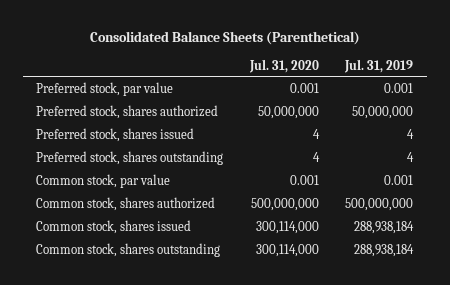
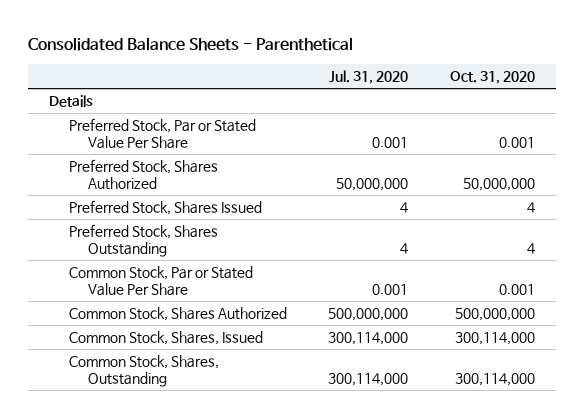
[89,30,360,45] Consolidated Balance Sheets (Parenthetical) -> [28,36,354,51] Consolidated Balance Sheets - Parenthetical
[344,58,414,73] Jul. 31, 2019 -> none
none -> [450,71,536,85] Oct. 31, 2020
none -> [48,95,93,108] Details
[36,82,174,97] Preferred stock, par value -> [68,118,256,149] Preferred Stock, Par or Stated Value Per Share
[36,105,219,120] Preferred stock, shares authorized -> [68,159,218,190] Preferred Stock, Shares Authorized
[36,128,195,143] Preferred stock, shares issued -> [68,200,262,216] Preferred Stock, Shares Issued
[36,151,224,166] Preferred stock, shares outstanding -> [68,224,218,257] Preferred Stock, Shares Outstanding
[36,174,171,189] Common stock, par value -> [68,266,253,296] Common Stock, Par or Stated Value Per Share
[36,197,216,212] Common stock, shares authorized -> [68,307,287,322] Common Stock, Shares Authorized
[36,220,192,235] Common stock, shares issued -> [68,331,263,346] Common Stock, Shares, Issued
[36,243,221,258] Common stock, shares outstanding -> [68,355,219,387] Common Stock, Shares, Outstanding

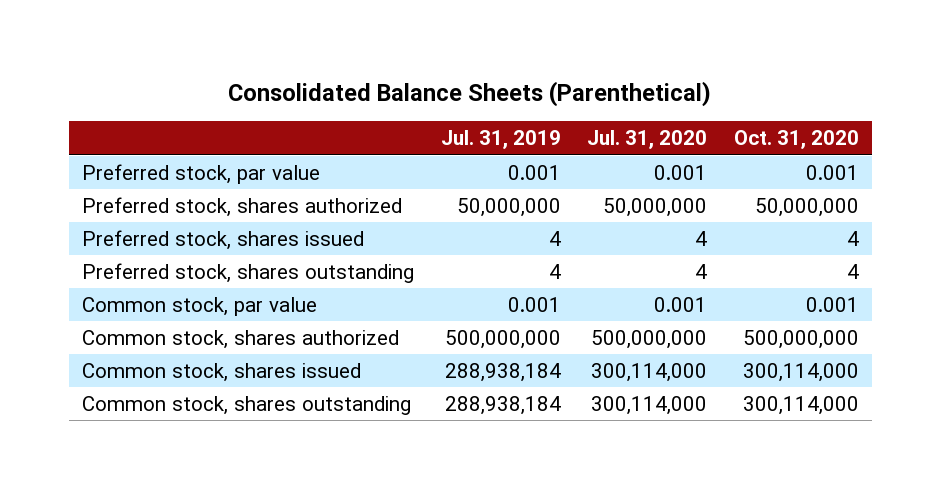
[28,36,354,51] Consolidated Balance Sheets - Parenthetical -> [228,80,712,107] Consolidated Balance Sheets (Parenthetical)
none -> [440,130,561,150] Jul. 31, 2019
[48,95,93,108] Details -> none
[68,118,256,149] Preferred Stock, Par or Stated Value Per Share -> [82,163,321,184] Preferred stock, par value
[68,159,218,190] Preferred Stock, Shares Authorized -> [82,196,403,217] Preferred stock, shares authorized
[68,200,262,216] Preferred Stock, Shares Issued -> [82,229,365,250] Preferred stock, shares issued
[68,224,218,257] Preferred Stock, Shares Outstanding -> [82,262,415,283] Preferred stock, shares outstanding
[68,266,253,296] Common Stock, Par or Stated Value Per Share -> [82,296,318,316] Common stock, par value
[68,307,287,322] Common Stock, Shares Authorized -> [82,329,400,349] Common stock, shares authorized
[68,331,263,346] Common Stock, Shares, Issued -> [82,362,362,382] Common stock, shares issued
[68,355,219,387] Common Stock, Shares, Outstanding -> [82,395,412,415] Common stock, shares outstanding

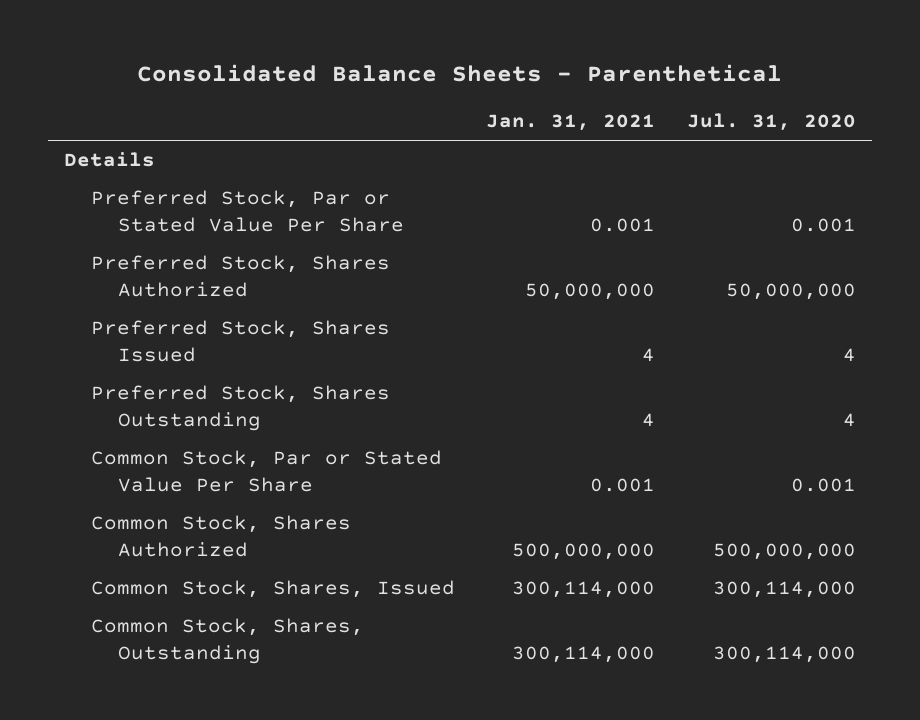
[228,80,712,107] Consolidated Balance Sheets (Parenthetical) -> [136,63,782,82] Consolidated Balance Sheets - Parenthetical
[440,130,561,150] Jul. 31, 2019 -> none
[733,130,859,150] Oct. 31, 2020 -> none
none -> [486,114,656,132] Jan. 31, 2021
none -> [63,152,155,168] Details
[82,163,321,184] Preferred stock, par value -> [90,190,404,233] Preferred Stock, Par or Stated Value Per Share
[82,196,403,217] Preferred stock, shares authorized -> [90,255,390,298] Preferred Stock, Shares Authorized
[82,229,365,250] Preferred stock, shares issued -> [90,320,390,363] Preferred Stock, Shares Issued
[82,262,415,283] Preferred stock, shares outstanding -> [90,385,390,432] Preferred Stock, Shares Outstanding
[82,296,318,316] Common stock, par value -> [90,450,442,493] Common Stock, Par or Stated Value Per Share
[82,329,400,349] Common stock, shares authorized -> [90,515,351,558] Common Stock, Shares Authorized
[82,362,362,382] Common stock, shares issued -> [90,580,455,599] Common Stock, Shares, Issued
[82,395,412,415] Common stock, shares outstanding -> [90,618,364,665] Common Stock, Shares, Outstanding

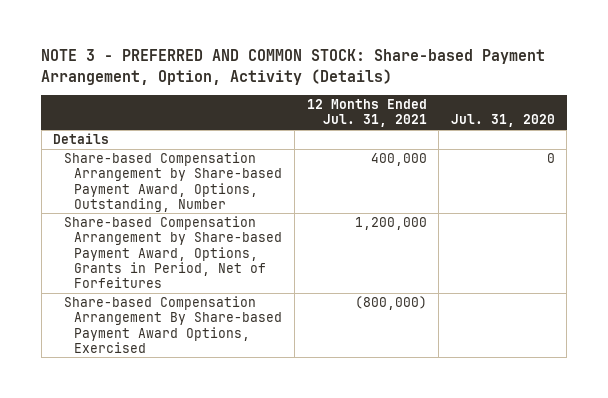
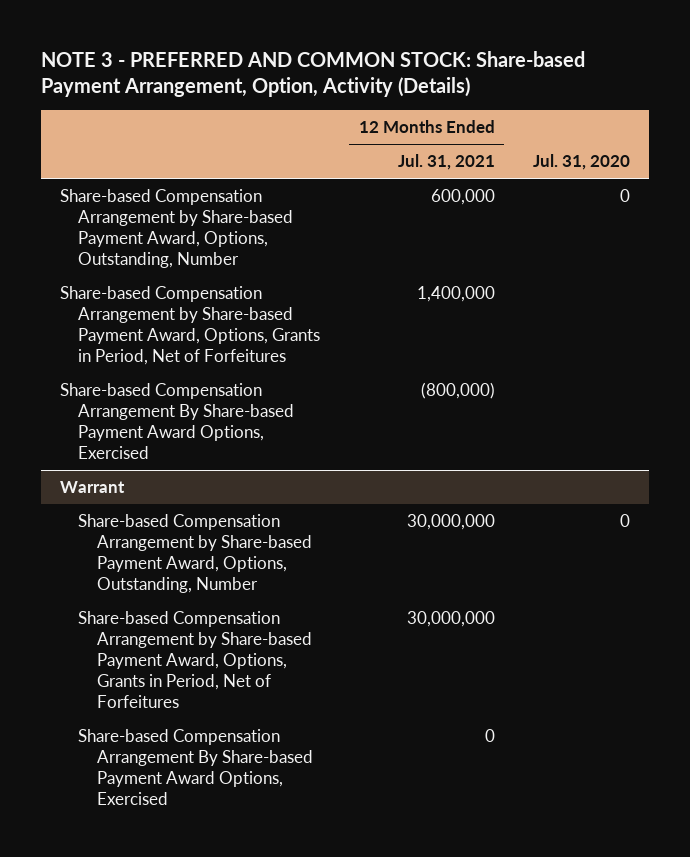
[53,133,110,145] Details -> none
[370,153,427,167] 400,000 -> [430,189,495,206] 600,000
[354,217,427,231] 1,200,000 -> [416,286,495,303] 1,400,000
none -> [59,481,125,494] Warrant
none -> [78,514,313,594] Share-based Compensation Arrangement by Share-based Payment Award, Options, Outstanding, Number
none -> [78,611,313,709] Share-based Compensation Arrangement by Share-based Payment Award, Options, Grants in Period, Net of Forfeitures
none -> [78,729,314,806] Share-based Compensation Arrangement By Share-based Payment Award Options, Exercised

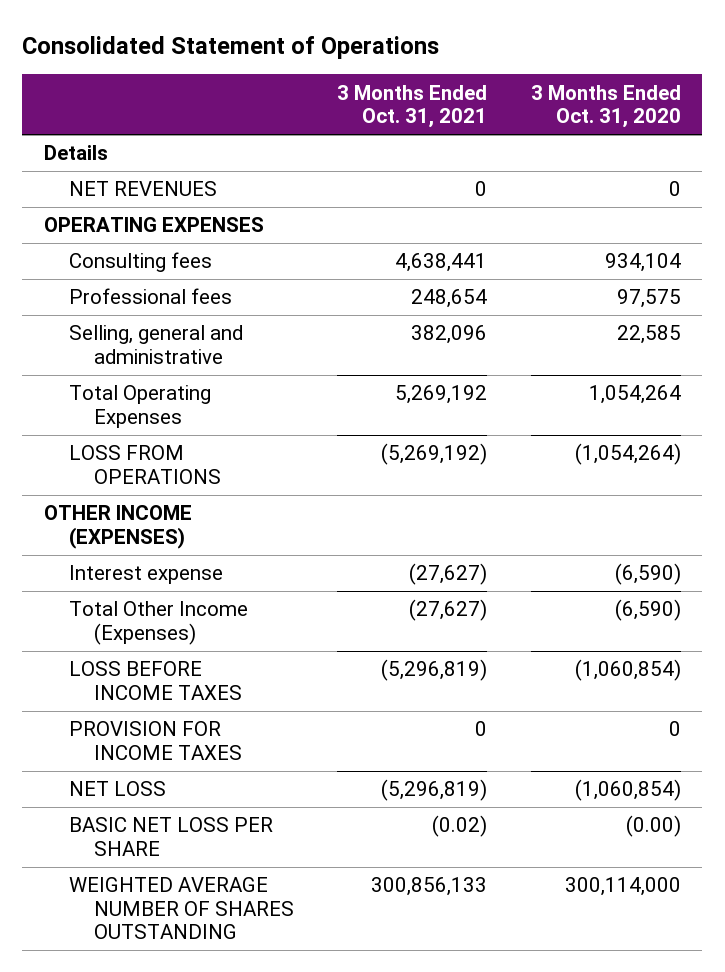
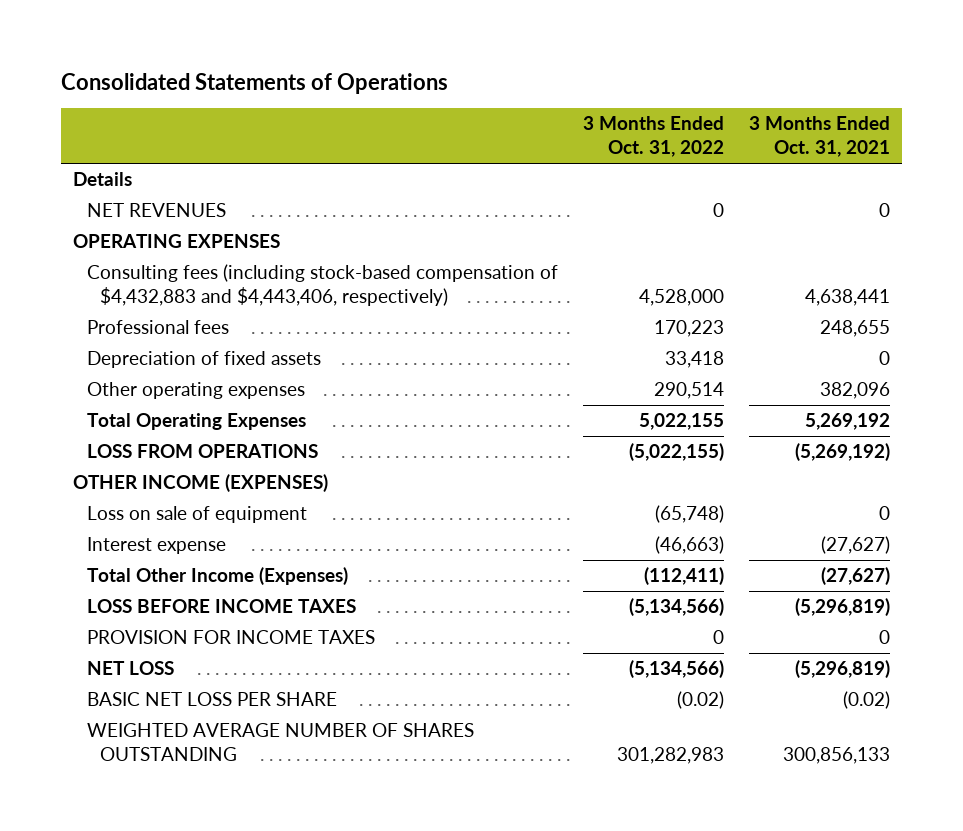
[22,35,440,59] Consolidated Statement of Operations -> [60,72,448,94] Consolidated Statements of Operations
[530,84,681,129] 3 Months Ended Oct. 31, 2020 -> none
none -> [582,116,724,158] 3 Months Ended Oct. 31, 2022
[69,252,213,273] Consulting fees -> [86,264,558,307] Consulting fees (including stock-based compensation of $4,432,883 and $4,443,406, respectively)
[411,289,488,309] 248,654 -> [819,320,890,338] 248,655
none -> [86,351,321,369] Depreciation of fixed assets
[69,325,244,364] Selling, general and administrative -> [86,382,305,400] Other operating expenses
none -> [86,506,307,524] Loss on sale of equipment

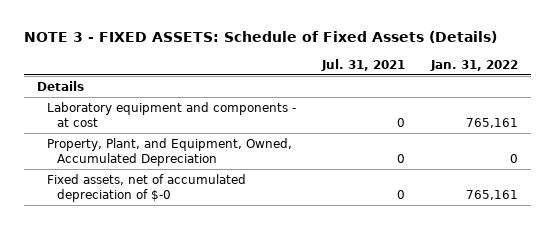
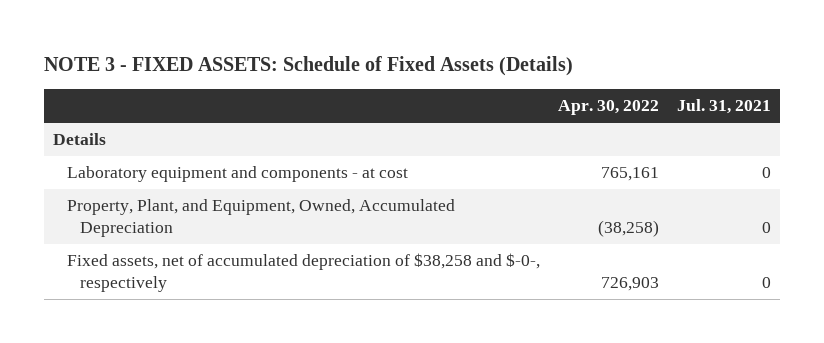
[430,59,519,71] Jan. 31, 2022 -> none
none -> [557,100,659,116] Apr. 30, 2022
[47,173,247,202] Fixed assets, net of accumulated depreciation of $-0 -> [66,253,540,292] Fixed assets, net of accumulated depreciation of $38,258 and $-0-, respectively

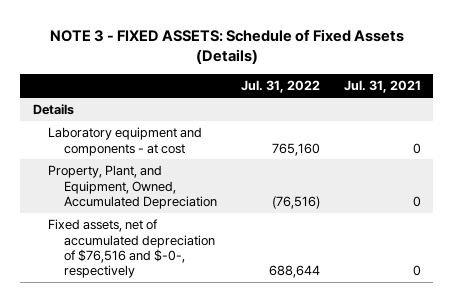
[557,100,659,116] Apr. 30, 2022 -> none
none -> [241,80,321,94] Jul. 31, 2022
[66,253,540,292] Fixed assets, net of accumulated depreciation of $38,258 and $-0-, respectively -> [48,219,215,279] Fixed assets, net of accumulated depreciation of $76,516 and $-0-, respectively

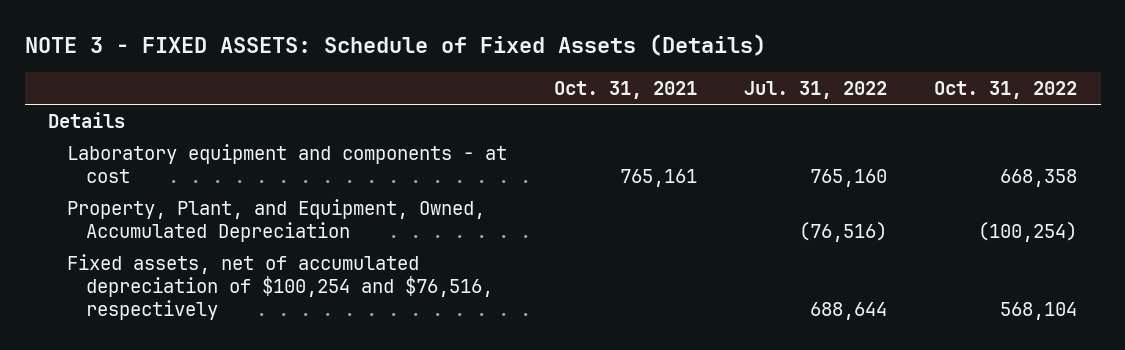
[344,80,422,94] Jul. 31, 2021 -> none
none -> [554,80,698,99] Oct. 31, 2021
none -> [934,80,1078,99] Oct. 31, 2022
[48,219,215,279] Fixed assets, net of accumulated depreciation of $76,516 and $-0-, respectively -> [67,253,494,320] Fixed assets, net of accumulated depreciation of $100,254 and $76,516, respectively

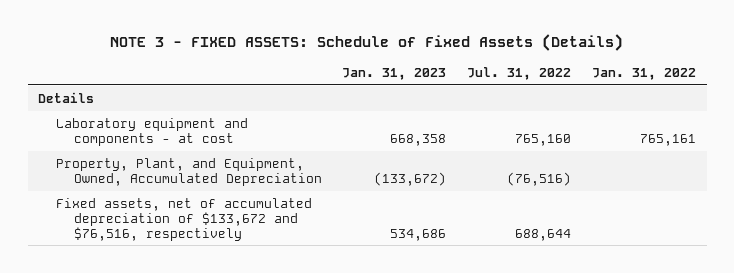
[554,80,698,99] Oct. 31, 2021 -> none
[934,80,1078,99] Oct. 31, 2022 -> none
none -> [342,67,447,80] Jan. 31, 2023
none -> [592,67,697,80] Jan. 31, 2022
[67,253,494,320] Fixed assets, net of accumulated depreciation of $100,254 and $76,516, respectively -> [55,197,312,241] Fixed assets, net of accumulated depreciation of $133,672 and $76,516, respectively

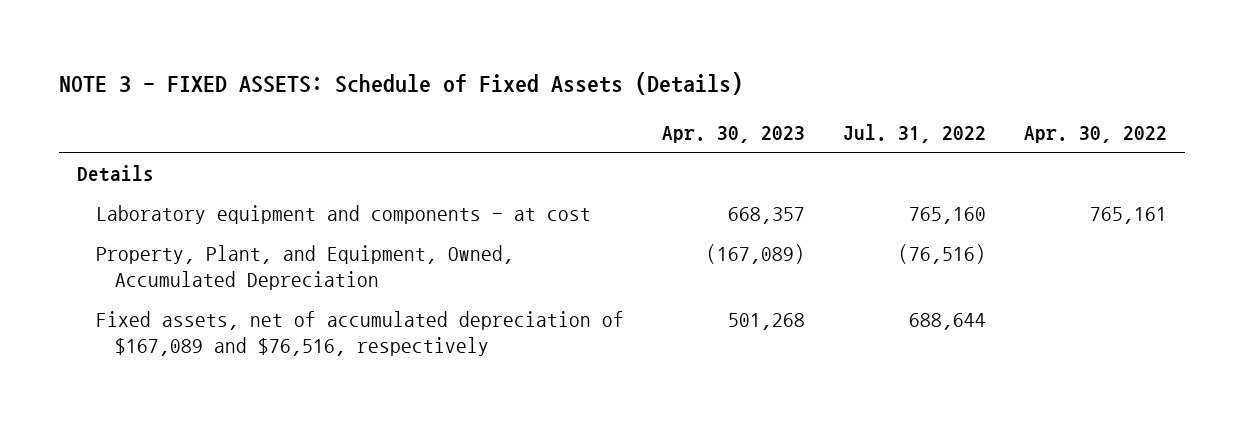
[342,67,447,80] Jan. 31, 2023 -> none
[592,67,697,80] Jan. 31, 2022 -> none
none -> [662,126,806,144] Apr. 30, 2023
none -> [1023,126,1167,144] Apr. 30, 2022
[55,197,312,241] Fixed assets, net of accumulated depreciation of $133,672 and $76,516, respectively -> [96,310,625,356] Fixed assets, net of accumulated depreciation of $167,089 and $76,516, respectively

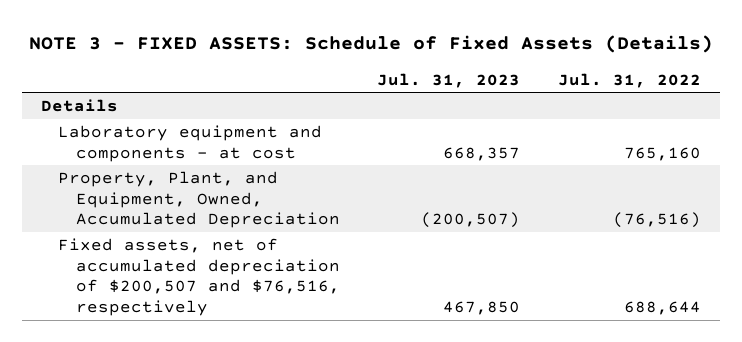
[662,126,806,144] Apr. 30, 2023 -> none
[1023,126,1167,144] Apr. 30, 2022 -> none
none -> [377,72,521,88] Jul. 31, 2023
[96,310,625,356] Fixed assets, net of accumulated depreciation of $167,089 and $76,516, respectively -> [58,237,340,317] Fixed assets, net of accumulated depreciation of $200,507 and $76,516, respectively

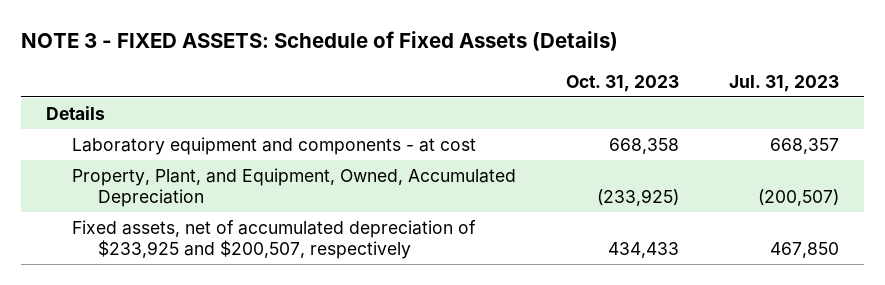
[557,72,701,88] Jul. 31, 2022 -> none
none -> [565,74,679,92] Oct. 31, 2023
[58,237,340,317] Fixed assets, net of accumulated depreciation of $200,507 and $76,516, respectively -> [72,219,477,260] Fixed assets, net of accumulated depreciation of $233,925 and $200,507, respectively

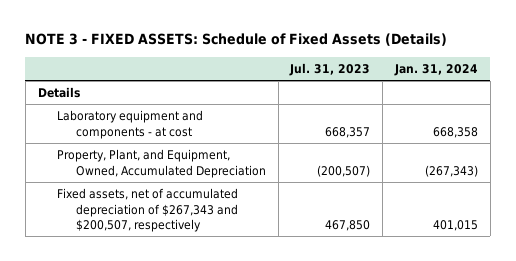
[565,74,679,92] Oct. 31, 2023 -> none
none -> [393,63,478,76] Jan. 31, 2024
[72,219,477,260] Fixed assets, net of accumulated depreciation of $233,925 and $200,507, respectively -> [56,188,238,233] Fixed assets, net of accumulated depreciation of $267,343 and $200,507, respectively

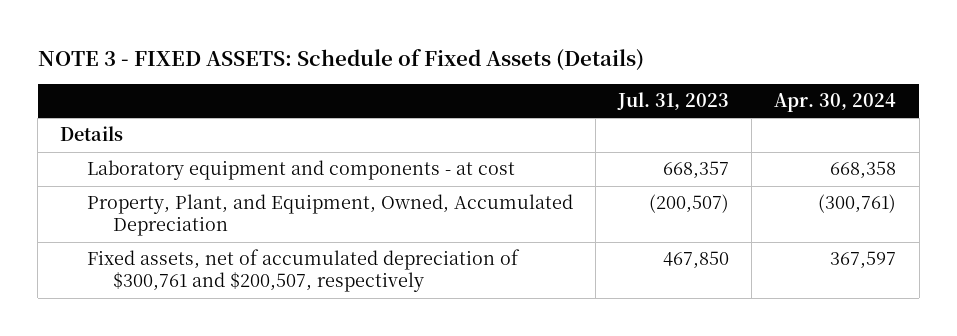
[393,63,478,76] Jan. 31, 2024 -> none
none -> [774,93,897,113] Apr. 30, 2024
[56,188,238,233] Fixed assets, net of accumulated depreciation of $267,343 and $200,507, respectively -> [86,249,520,293] Fixed assets, net of accumulated depreciation of $300,761 and $200,507, respectively

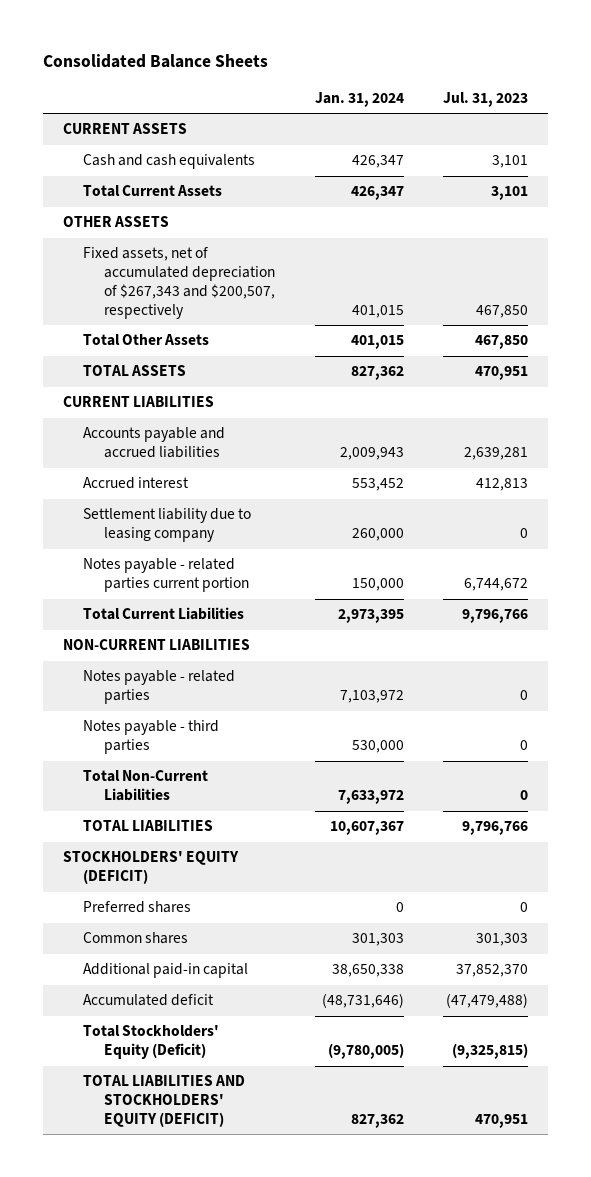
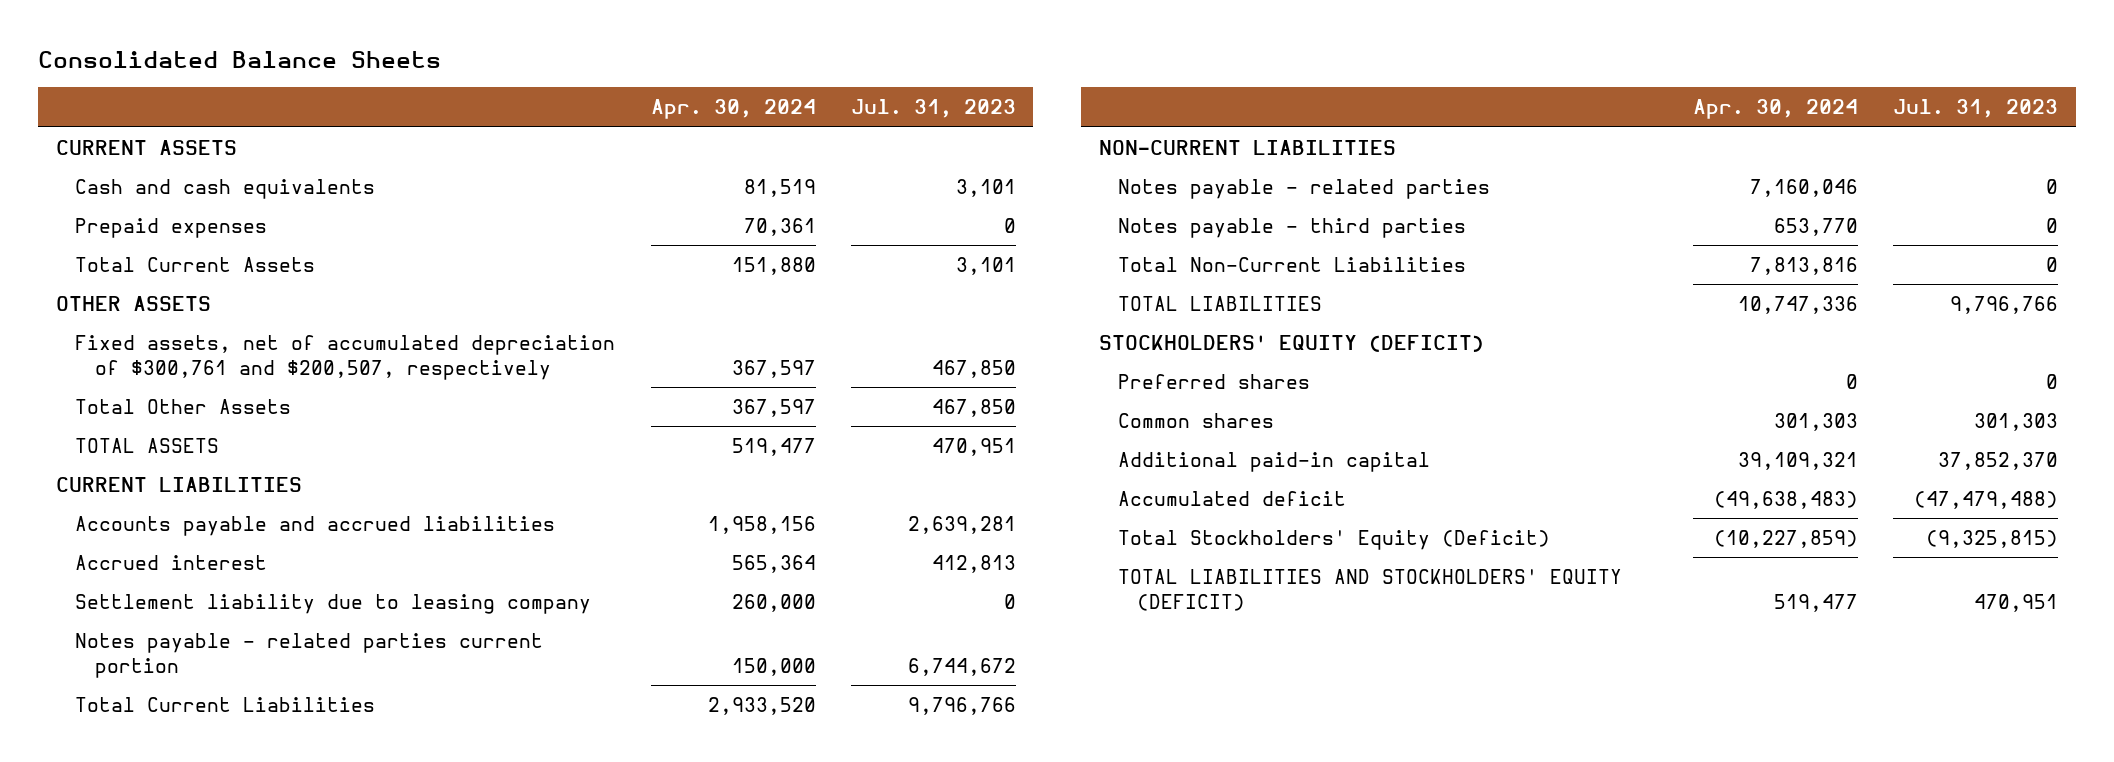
[314,92,404,108] Jan. 31, 2024 -> none
none -> [650,99,816,120] Apr. 30, 2024
none -> [75,217,268,238] Prepaid expenses
[83,247,275,319] Fixed assets, net of accumulated depreciation of $267,343 and $200,507, respectively -> [75,334,616,380] Fixed assets, net of accumulated depreciation of $300,761 and $200,507, respectively

